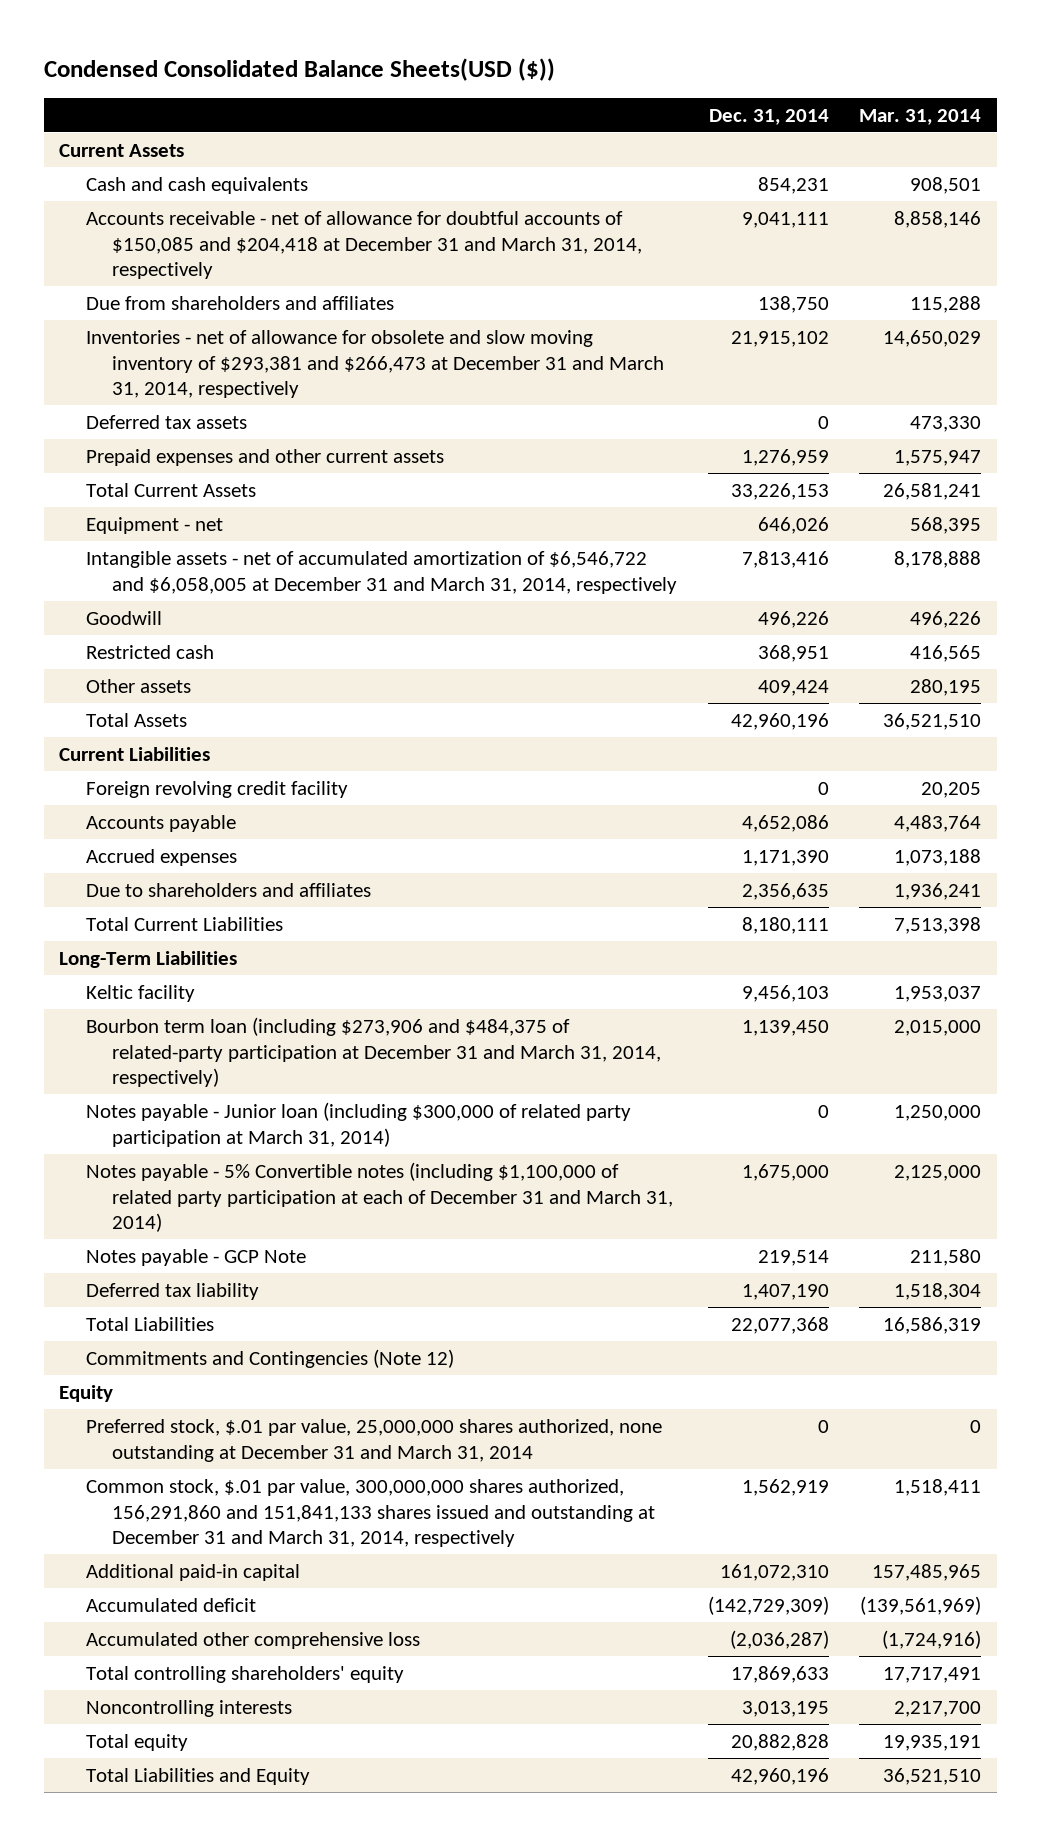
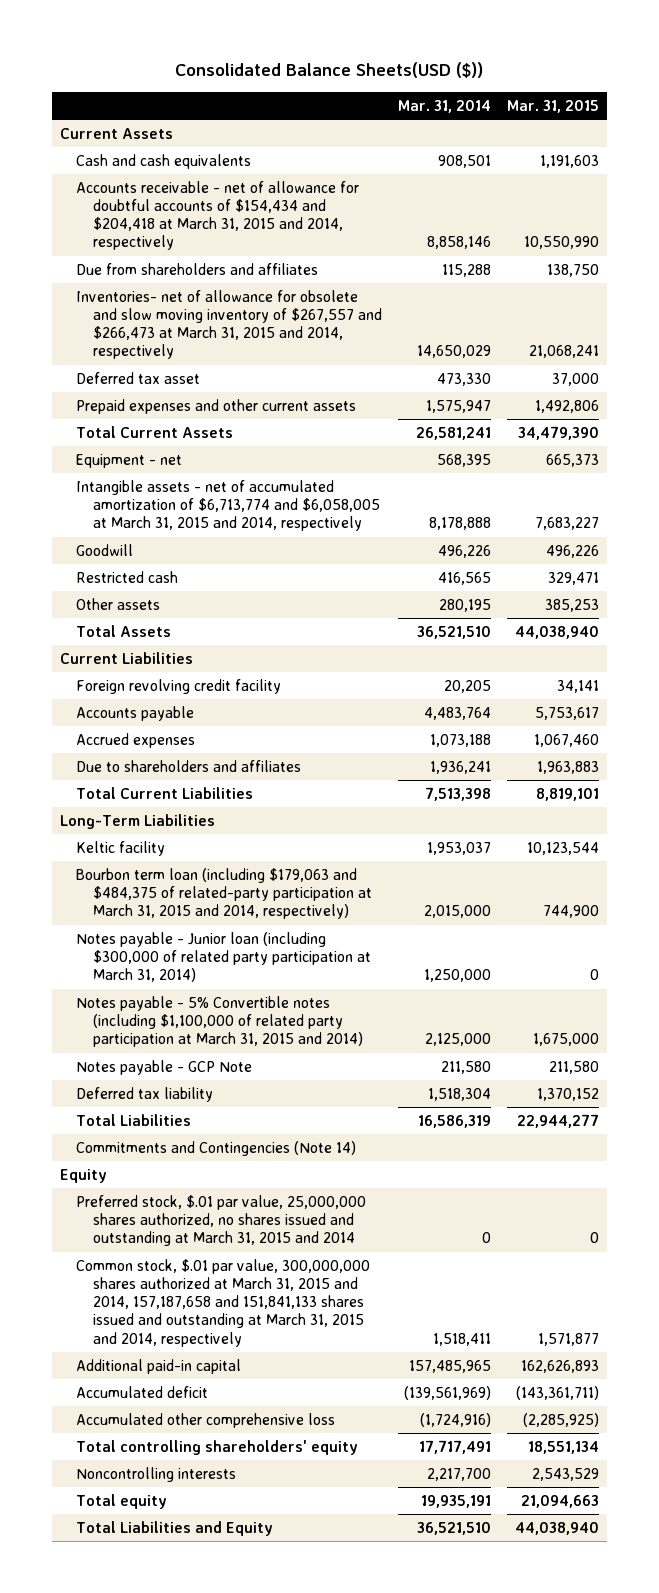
[43,57,555,81] Condensed Consolidated Balance Sheets(USD ($)) -> [175,62,484,79] Consolidated Balance Sheets(USD ($))
[708,108,829,125] Dec. 31, 2014 -> none
none -> [506,100,599,114] Mar. 31, 2015
[85,210,643,280] Accounts receivable - net of allowance for doubtful accounts of $150,085 and $204,418 at December 31 and March 31, 2014, respectively -> [76,181,360,251] Accounts receivable - net of allowance for doubtful accounts of $154,434 and $204,418 at March 31, 2015 and 2014, respectively
[85,329,665,399] Inventories - net of allowance for obsolete and slow moving inventory of $293,381 and $266,473 at December 31 and March 31, 2014, respectively -> [76,290,382,360] Inventories- net of allowance for obsolete and slow moving inventory of $267,557 and $266,473 at March 31, 2015 and 2014, respectively
[85,414,247,429] Deferred tax assets -> [76,372,201,385] Deferred tax asset
[85,550,678,594] Intangible assets - net of accumulated amortization of $6,546,722 and $6,058,005 at December 31 and March 31, 2014, respectively -> [76,480,380,532] Intangible assets - net of accumulated amortization of $6,713,774 and $6,058,005 at March 31, 2015 and 2014, respectively
[85,1016,662,1088] Bourbon term loan (including $273,906 and $484,375 of related-party participation at December 31 and March 31, 2014, respectively) -> [76,868,372,920] Bourbon term loan (including $179,063 and $484,375 of related-party participation at March 31, 2015 and 2014, respectively)
[85,1161,674,1233] Notes payable - 5% Convertible notes (including $1,100,000 of related party participation at each of December 31 and March 31, 2014) -> [76,996,363,1048] Notes payable - 5% Convertible notes (including $1,100,000 of related party participation at March 31, 2015 and 2014)
[85,1348,454,1368] Commitments and Contingencies (Note 12) -> [76,1141,357,1157] Commitments and Contingencies (Note 14)
[85,1418,662,1462] Preferred stock, $.01 par value, 25,000,000 shares authorized, none outstanding at December 31 and March 31, 2014 -> [76,1195,367,1247] Preferred stock, $.01 par value, 25,000,000 shares authorized, no shares issued and outstanding at March 31, 2015 and 2014
[85,1478,656,1548] Common stock, $.01 par value, 300,000,000 shares authorized, 156,291,860 and 151,841,133 shares issued and outstanding at December 31 and March 31, 2014, respectively -> [76,1259,371,1347] Common stock, $.01 par value, 300,000,000 shares authorized at March 31, 2015 and 2014, 157,187,658 and 151,841,133 shares issued and outstanding at March 31, 2015 and 2014, respectively

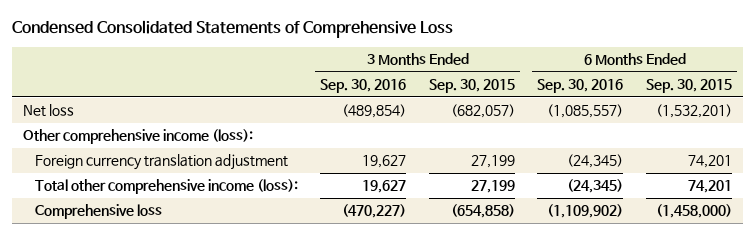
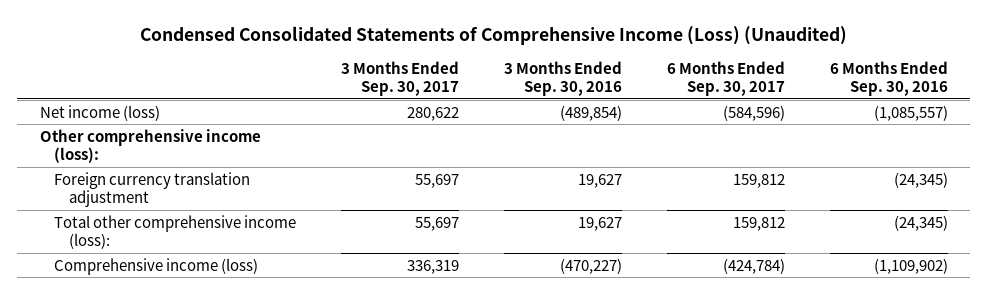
[11,19,453,38] Condensed Consolidated Statements of Comprehensive Loss -> [139,25,847,45] Condensed Consolidated Statements of Comprehensive Income (Loss) (Unaudited)
[428,79,515,94] Sep. 30, 2015 -> none
[645,79,732,94] Sep. 30, 2015 -> none
none -> [341,60,460,97] 3 Months Ended Sep. 30, 2017
none -> [666,60,785,97] 6 Months Ended Sep. 30, 2017
[22,104,74,118] Net loss -> [39,104,160,121] Net income (loss)
[34,204,162,220] Comprehensive loss -> [54,257,259,275] Comprehensive income (loss)

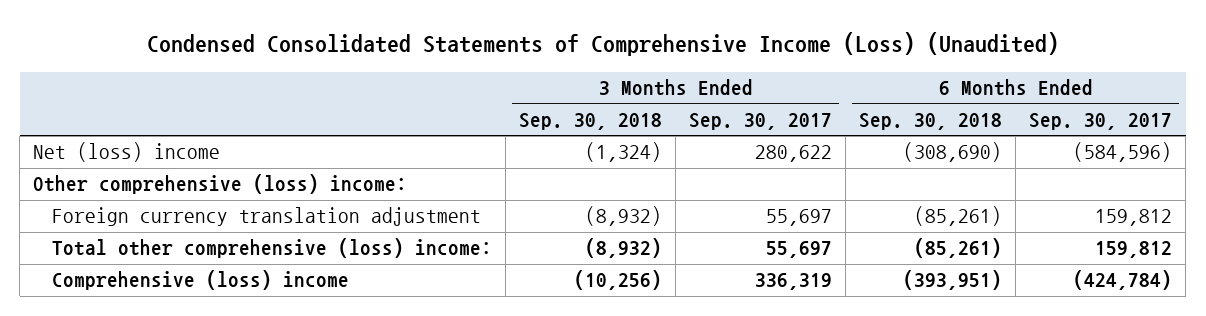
[503,60,622,97] 3 Months Ended Sep. 30, 2016 -> none
[829,60,948,97] 6 Months Ended Sep. 30, 2016 -> none
none -> [519,112,663,130] Sep. 30, 2018
none -> [859,112,1003,130] Sep. 30, 2018
[39,104,160,121] Net income (loss) -> [33,142,221,163] Net (loss) income
[39,128,261,164] Other comprehensive income (loss): -> [33,174,408,195] Other comprehensive (loss) income:
[54,214,297,250] Total other comprehensive income (loss): -> [51,238,492,259] Total other comprehensive (loss) income:
[54,257,259,275] Comprehensive income (loss) -> [51,270,349,291] Comprehensive (loss) income

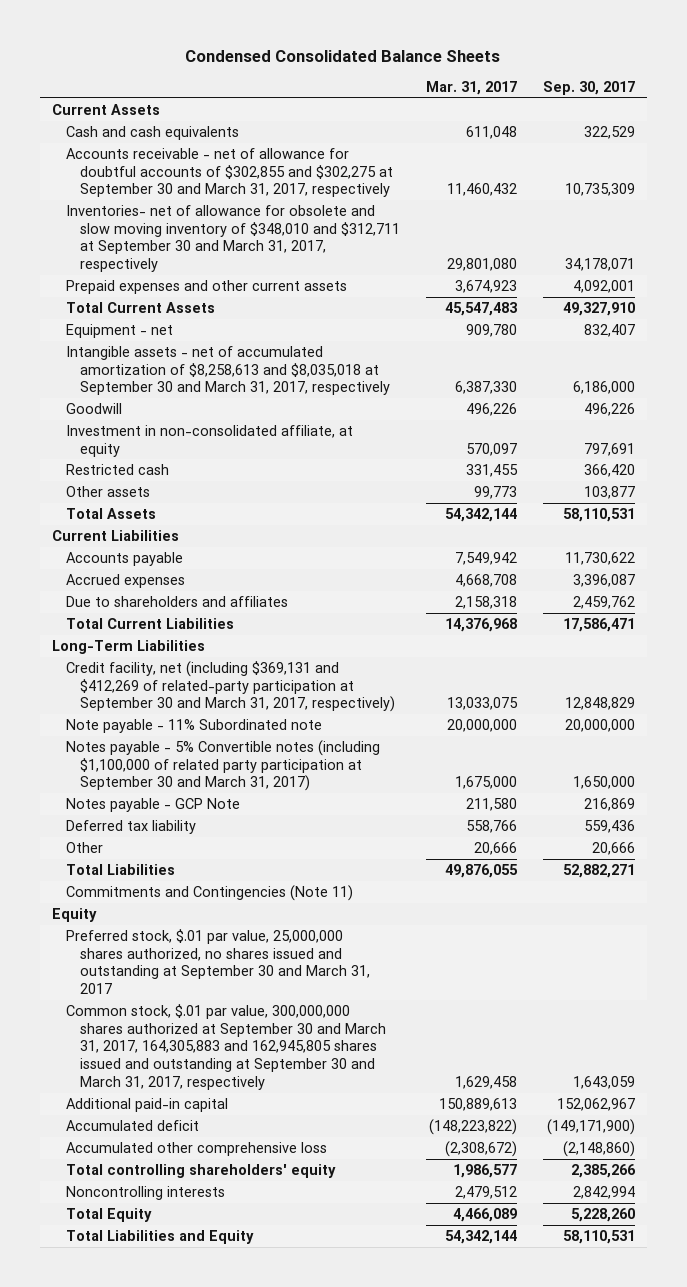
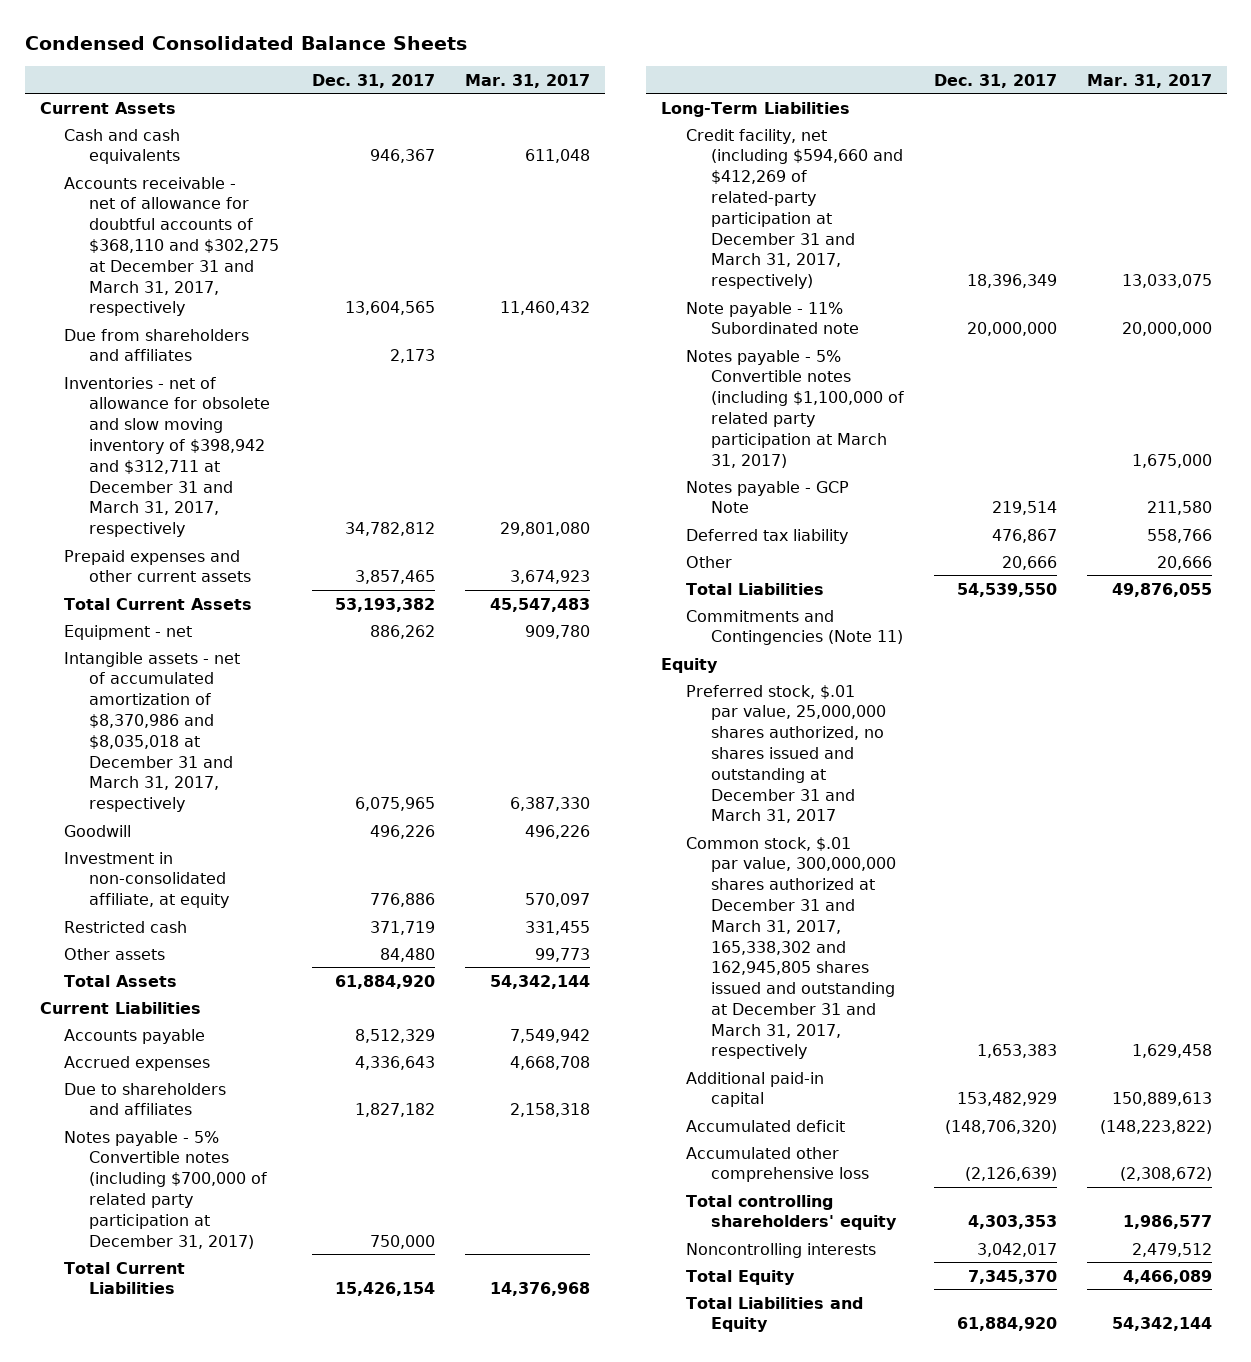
[542,80,635,95] Sep. 30, 2017 -> none
none -> [312,73,436,88] Dec. 31, 2017
[66,147,393,198] Accounts receivable - net of allowance for doubtful accounts of $302,855 and $302,275 at September 30 and March 31, 2017, respectively -> [64,176,280,317] Accounts receivable - net of allowance for doubtful accounts of $368,110 and $302,275 at December 31 and March 31, 2017, respectively
none -> [64,328,250,362] Due from shareholders and affiliates
[66,204,400,273] Inventories- net of allowance for obsolete and slow moving inventory of $348,010 and $312,711 at September 30 and March 31, 2017, respectively -> [64,376,271,538] Inventories - net of allowance for obsolete and slow moving inventory of $398,942 and $312,711 at December 31 and March 31, 2017, respectively
[66,345,390,396] Intangible assets - net of accumulated amortization of $8,258,613 and $8,035,018 at September 30 and March 31, 2017, respectively -> [64,651,241,813] Intangible assets - net of accumulated amortization of $8,370,986 and $8,035,018 at December 31 and March 31, 2017, respectively
none -> [64,1130,268,1249] Notes payable - 5% Convertible notes (including $700,000 of related party participation at December 31, 2017)
[66,660,395,713] Credit facility, net (including $369,131 and $412,269 of related-party participation at September 30 and March 31, 2017, respectively) -> [685,128,903,290] Credit facility, net (including $594,660 and $412,269 of related-party participation at December 31 and March 31, 2017, respectively)
[66,739,381,792] Notes payable - 5% Convertible notes (including $1,100,000 of related party participation at September 30 and March 31, 2017) -> [685,349,904,468] Notes payable - 5% Convertible notes (including $1,100,000 of related party participation at March 31, 2017)
[66,928,370,995] Preferred stock, $.01 par value, 25,000,000 shares authorized, no shares issued and outstanding at September 30 and March 31, 2017 -> [685,684,886,824] Preferred stock, $.01 par value, 25,000,000 shares authorized, no shares issued and outstanding at December 31 and March 31, 2017
[66,1003,386,1091] Common stock, $.01 par value, 300,000,000 shares authorized at September 30 and March 31, 2017, 164,305,883 and 162,945,805 shares issued and outstanding at September 30 and March 31, 2017, respectively -> [685,836,896,1060] Common stock, $.01 par value, 300,000,000 shares authorized at December 31 and March 31, 2017, 165,338,302 and 162,945,805 shares issued and outstanding at December 31 and March 31, 2017, respectively

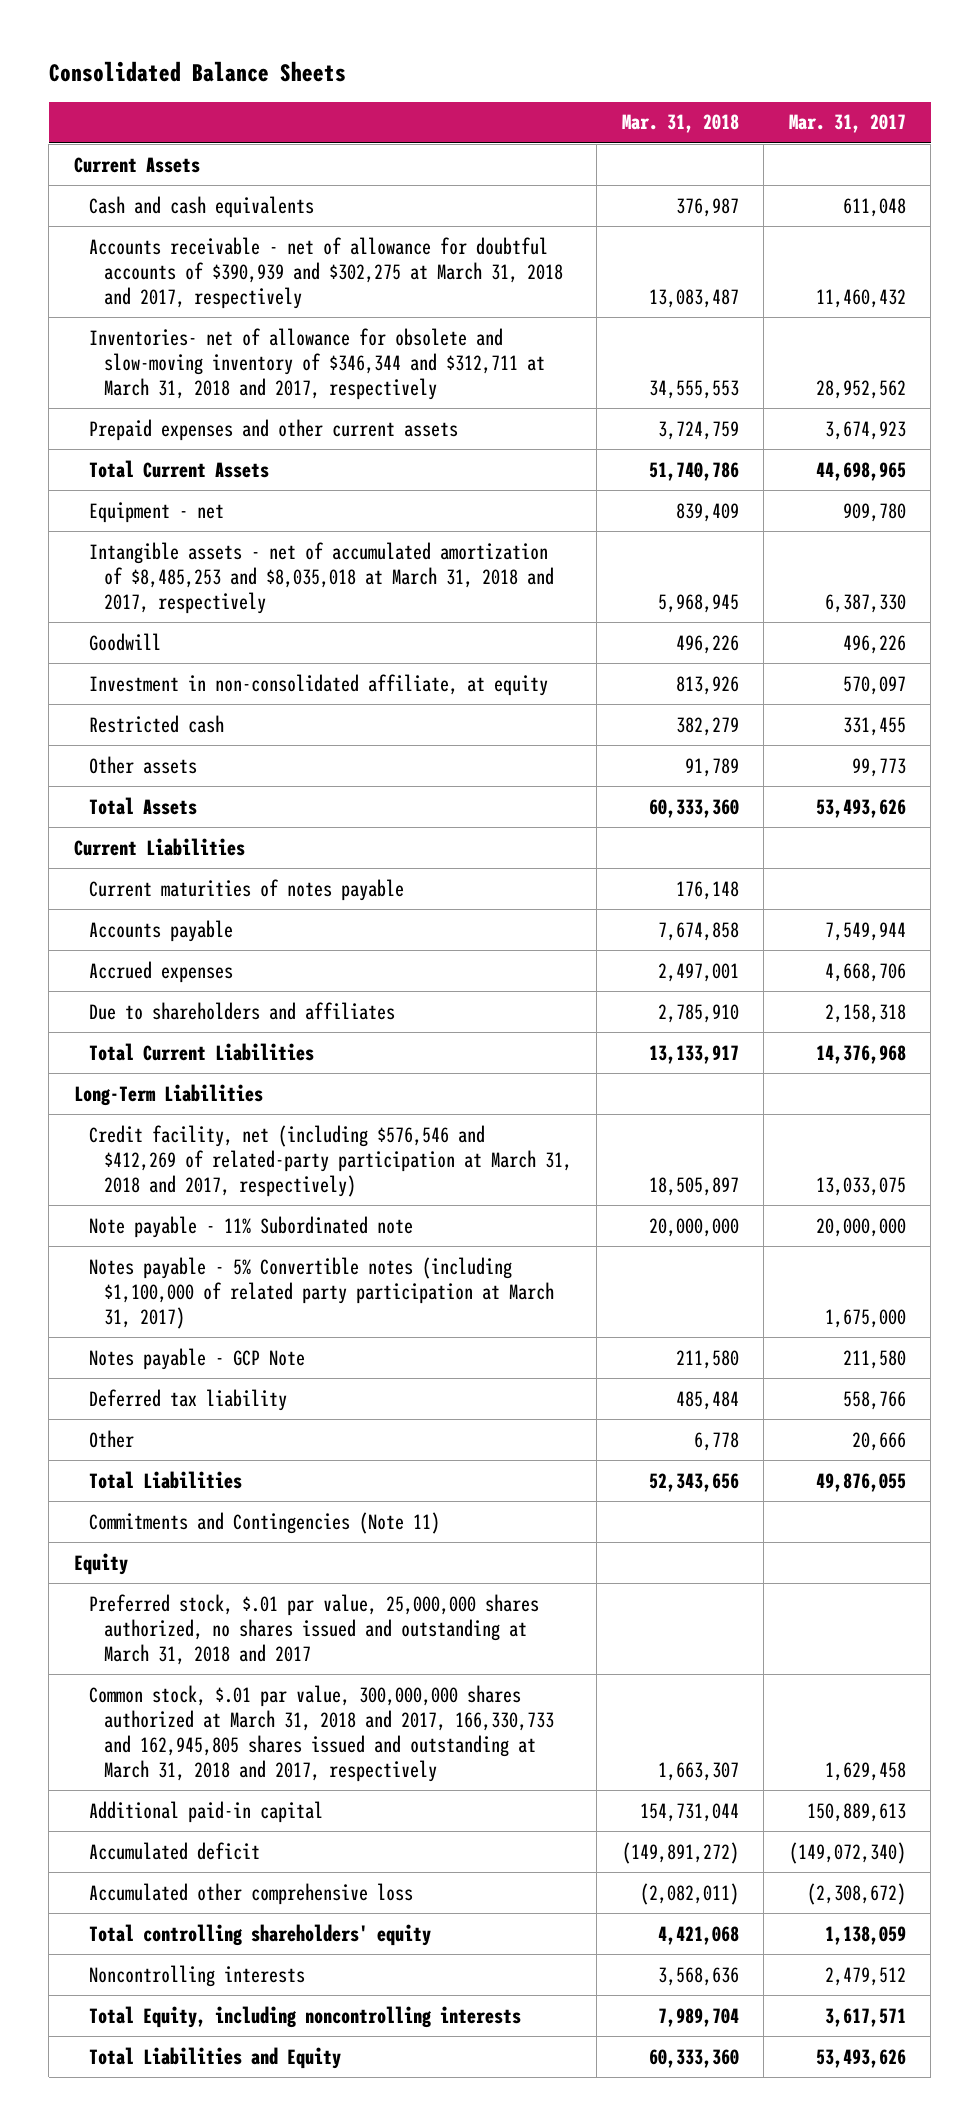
[24,35,467,50] Condensed Consolidated Balance Sheets -> [48,60,346,82] Consolidated Balance Sheets
[312,73,436,88] Dec. 31, 2017 -> none
none -> [621,114,739,134] Mar. 31, 2018
[64,328,250,362] Due from shareholders and affiliates -> none
[64,176,280,317] Accounts receivable - net of allowance for doubtful accounts of $368,110 and $302,275 at December 31 and March 31, 2017, respectively -> [88,236,563,310] Accounts receivable - net of allowance for doubtful accounts of $390,939 and $302,275 at March 31, 2018 and 2017, respectively
[64,376,271,538] Inventories - net of allowance for obsolete and slow moving inventory of $398,942 and $312,711 at December 31 and March 31, 2017, respectively -> [88,327,545,401] Inventories- net of allowance for obsolete and slow-moving inventory of $346,344 and $312,711 at March 31, 2018 and 2017, respectively
[500,522,591,537] 29,801,080 -> [815,380,906,400] 28,952,562
[490,597,591,612] 45,547,483 -> [815,461,906,481] 44,698,965
[64,651,241,813] Intangible assets - net of accumulated amortization of $8,370,986 and $8,035,018 at December 31 and March 31, 2017, respectively -> [88,541,554,615] Intangible assets - net of accumulated amortization of $8,485,253 and $8,035,018 at March 31, 2018 and 2017, respectively
[490,974,591,989] 54,342,144 -> [815,798,906,818] 53,493,626
none -> [88,878,404,901] Current maturities of notes payable
[510,1028,591,1043] 7,549,942 -> [824,921,906,941] 7,549,944
[510,1055,591,1070] 4,668,708 -> [824,962,906,982] 4,668,706
[64,1130,268,1249] Notes payable - 5% Convertible notes (including $700,000 of related party participation at December 31, 2017) -> none
[685,128,903,290] Credit facility, net (including $594,660 and $412,269 of related-party participation at December 31 and March 31, 2017, respectively) -> [88,1124,572,1198] Credit facility, net (including $576,546 and $412,269 of related-party participation at March 31, 2018 and 2017, respectively)
[685,684,886,824] Preferred stock, $.01 par value, 25,000,000 shares authorized, no shares issued and outstanding at December 31 and March 31, 2017 -> [88,1593,539,1666] Preferred stock, $.01 par value, 25,000,000 shares authorized, no shares issued and outstanding at March 31, 2018 and 2017
[685,836,896,1060] Common stock, $.01 par value, 300,000,000 shares authorized at December 31 and March 31, 2017, 165,338,302 and 162,945,805 shares issued and outstanding at December 31 and March 31, 2017, respectively -> [88,1684,554,1783] Common stock, $.01 par value, 300,000,000 shares authorized at March 31, 2018 and 2017, 166,330,733 and 162,945,805 shares issued and outstanding at March 31, 2018 and 2017, respectively
[1099,1119,1212,1134] (148,223,822) -> [788,1841,906,1864] (149,072,340)
[1122,1215,1212,1230] 1,986,577 -> [824,1925,906,1945] 1,138,059
[685,1269,795,1285] Total Equity -> [88,2005,521,2028] Total Equity, including noncontrolling interests
[1122,1269,1212,1284] 4,466,089 -> [824,2007,906,2027] 3,617,571
[1111,1317,1212,1332] 54,342,144 -> [815,2048,906,2068] 53,493,626

